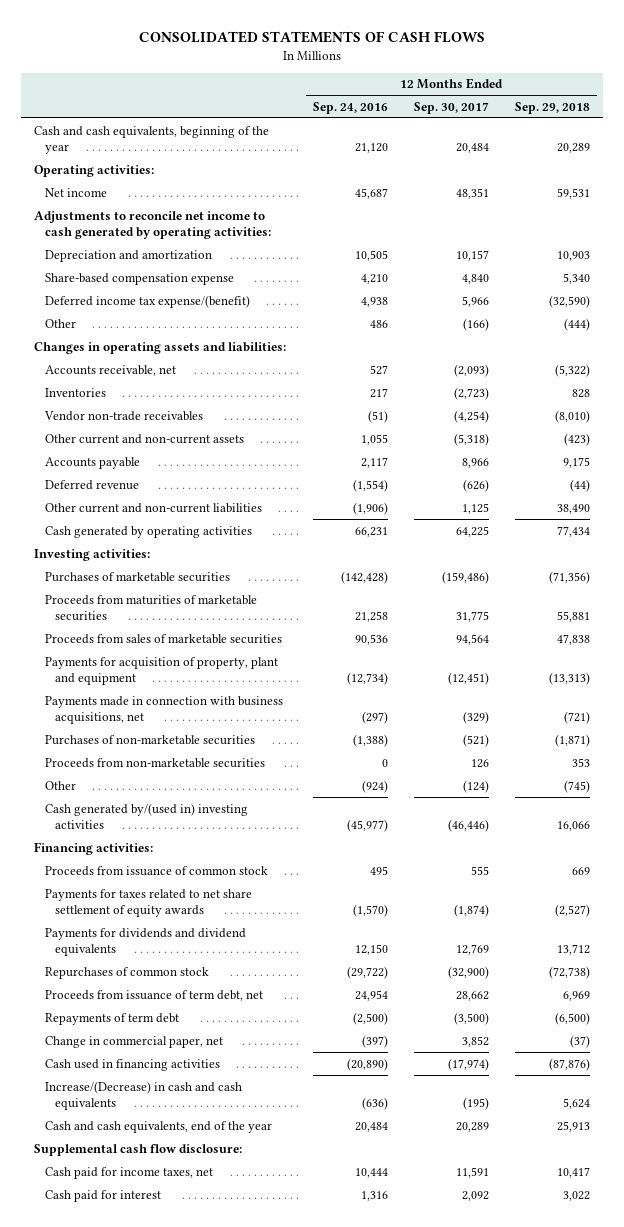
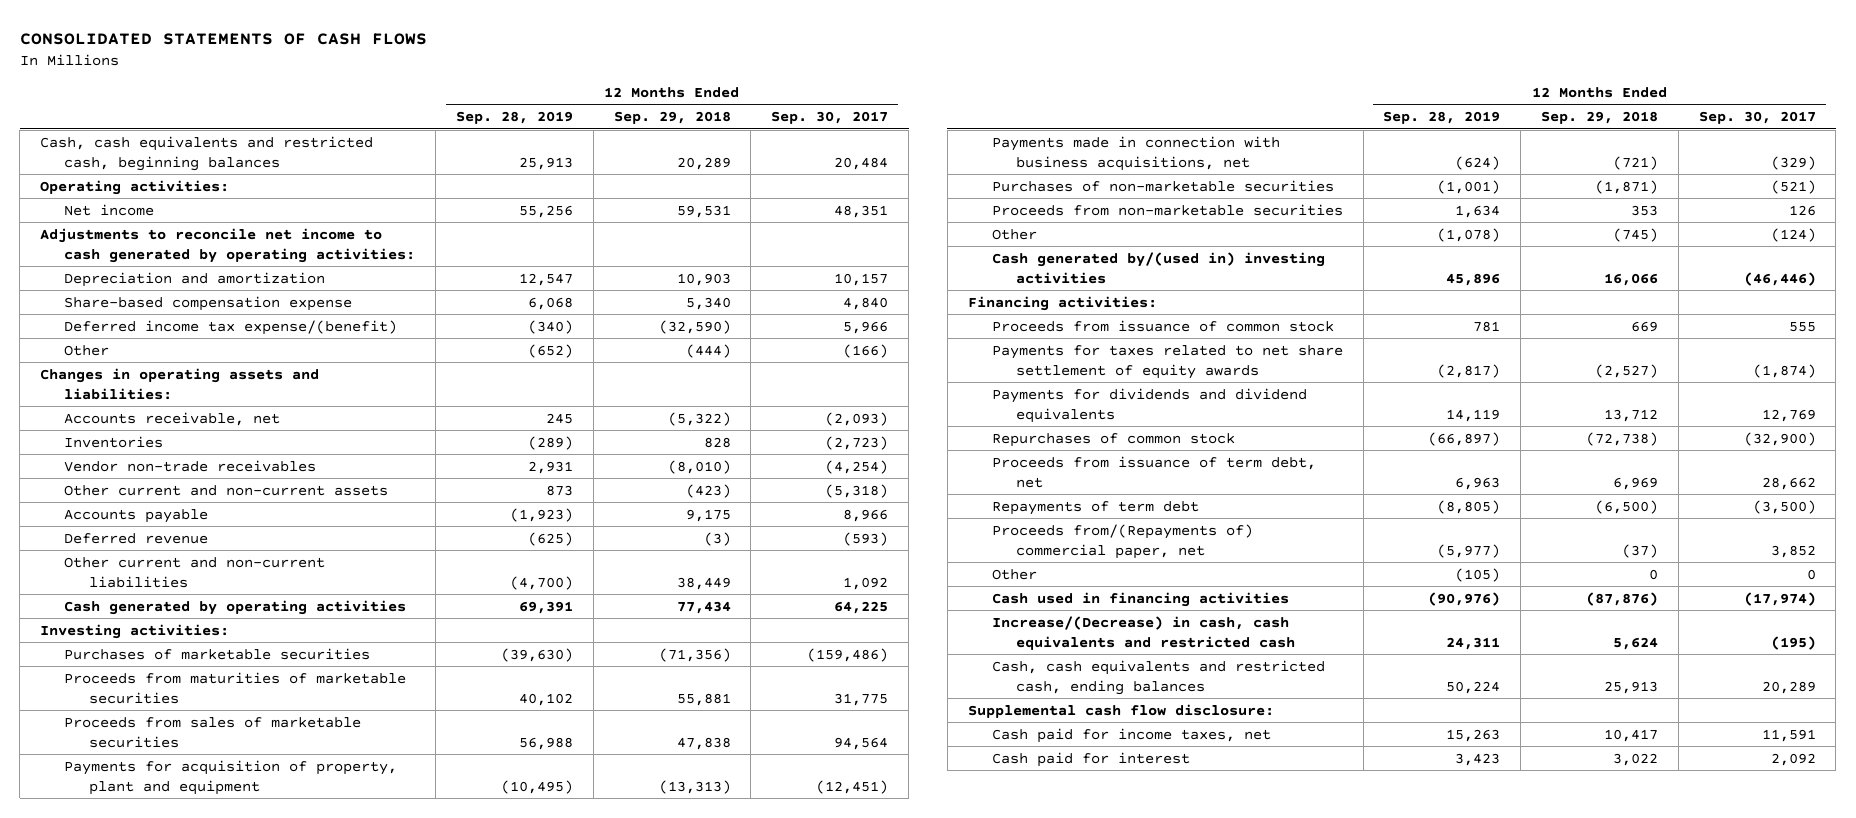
[312,101,388,114] Sep. 24, 2016 -> none
none -> [456,111,574,125] Sep. 28, 2019
[34,125,270,154] Cash and cash equivalents, beginning of the year -> [40,135,374,171] Cash, cash equivalents and restricted cash, beginning balances
[462,478,489,492] (626) -> [843,531,889,546] (593)
[570,478,591,492] (44) -> [703,531,731,546] (3)
[461,502,489,514] 1,125 -> [843,576,889,590] 1,092
[557,503,591,514] 38,490 -> [676,576,731,590] 38,449
[44,1035,223,1048] Change in commercial paper, net -> [991,523,1253,559] Proceeds from/(Repayments of) commercial paper, net
none -> [991,568,1037,580] Other
[44,1080,242,1110] Increase/(Decrease) in cash and cash equivalents -> [991,615,1295,650] Increase/(Decrease) in cash, cash equivalents and restricted cash
[44,1120,272,1133] Cash and cash equivalents, end of the year -> [991,659,1325,695] Cash, cash equivalents and restricted cash, ending balances

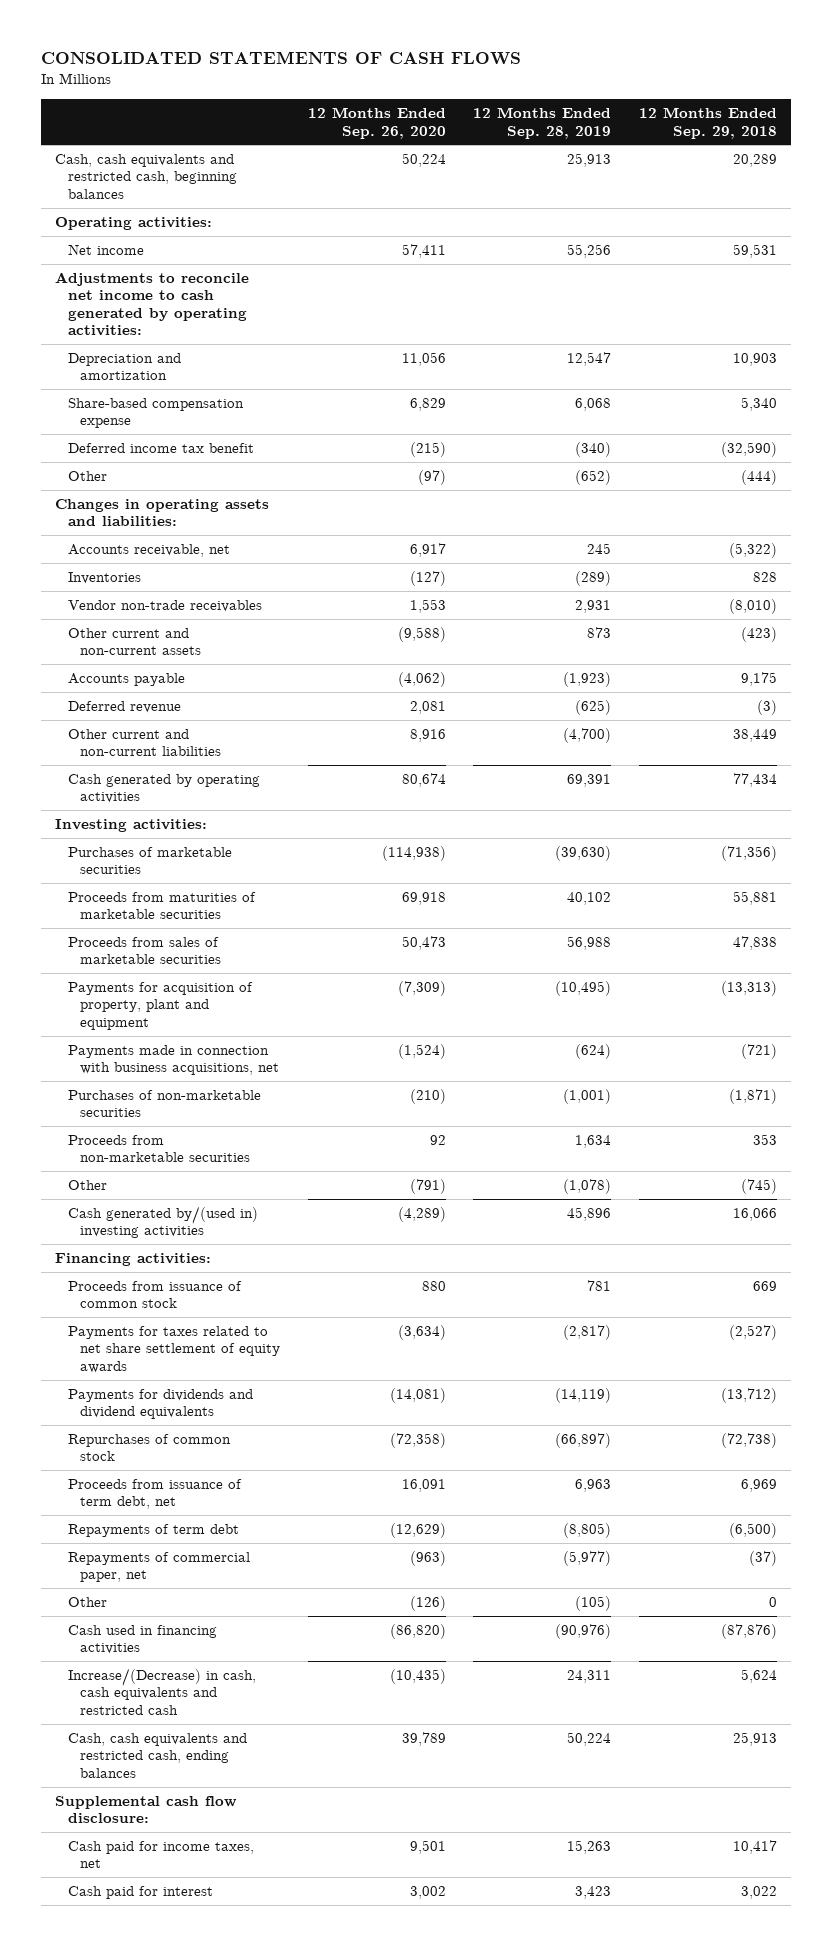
[771,111,889,125] Sep. 30, 2017 -> none
none -> [307,107,446,139] 12 Months Ended Sep. 26, 2020
[64,319,398,335] Deferred income tax expense/(benefit) -> [67,443,254,454] Deferred income tax benefit
[1446,408,1501,422] 14,119 -> [555,1388,612,1404] (14,119)
[1604,408,1659,422] 13,712 -> [720,1388,777,1404] (13,712)
[991,523,1253,559] Proceeds from/(Repayments of) commercial paper, net -> [67,1552,250,1583] Repayments of commercial paper, net

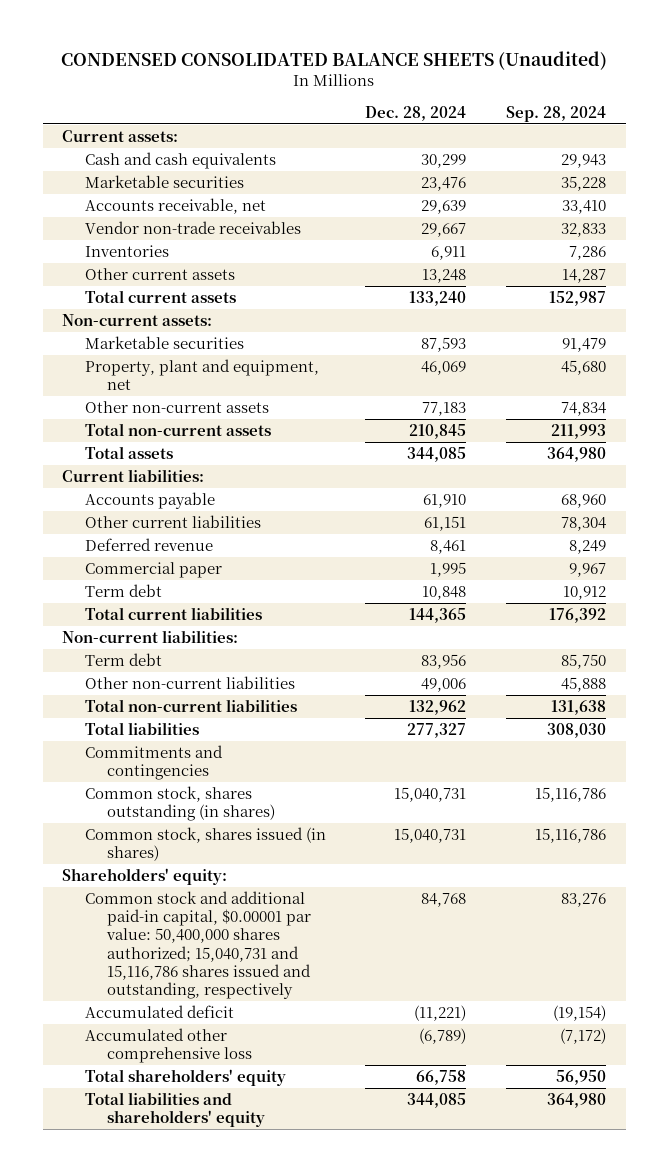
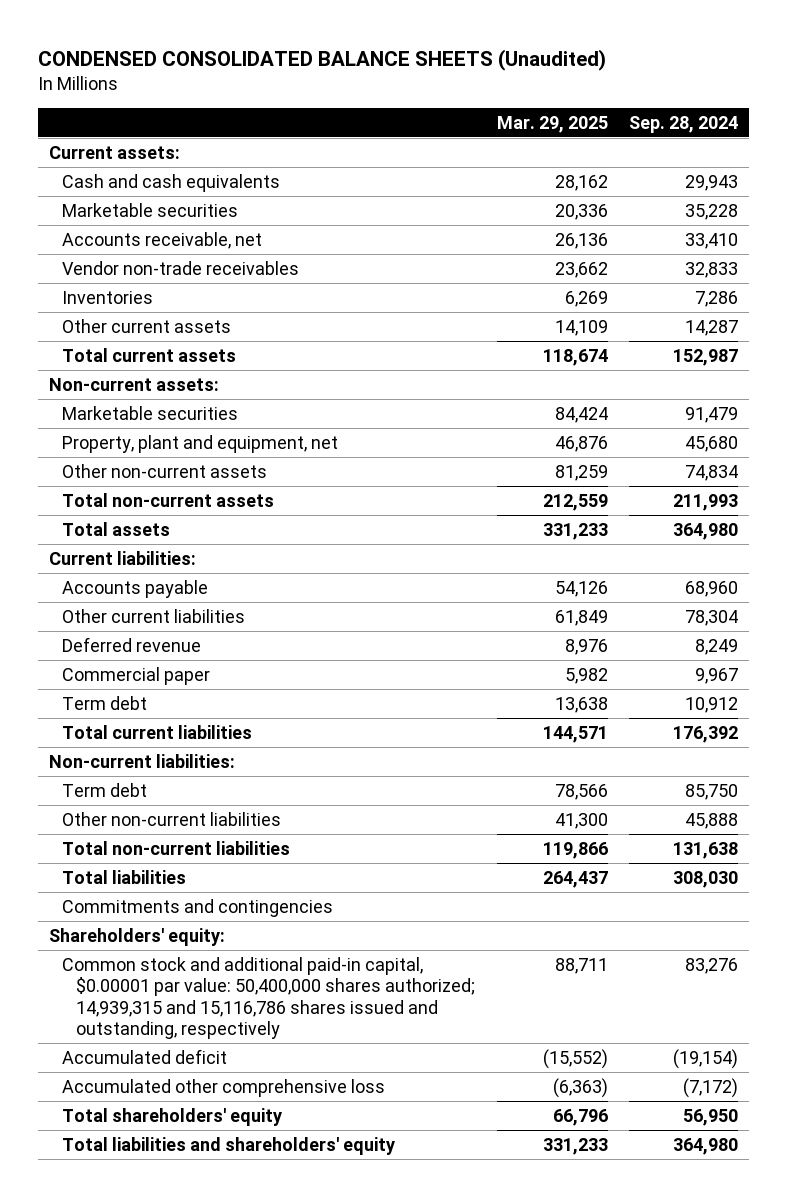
[365,105,467,121] Dec. 28, 2024 -> none
none -> [496,115,608,133] Mar. 29, 2025
[84,785,276,822] Common stock, shares outstanding (in shares) -> none
[84,826,326,862] Common stock, shares issued (in shares) -> none
[84,890,312,1000] Common stock and additional paid-in capital, $0.00001 par value: 50,400,000 shares authorized; 15,040,731 and 15,116,786 shares issued and outstanding, respectively -> [62,956,476,1040] Common stock and additional paid-in capital, $0.00001 par value: 50,400,000 shares authorized; 14,939,315 and 15,116,786 shares issued and outstanding, respectively

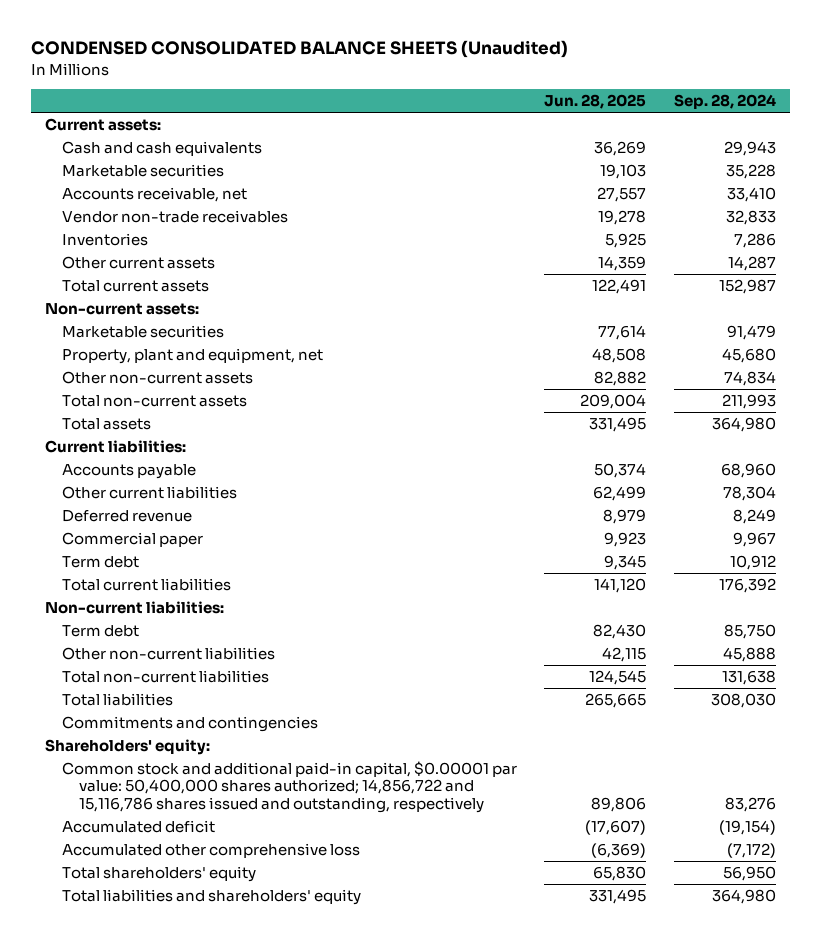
[496,115,608,133] Mar. 29, 2025 -> none
none -> [544,94,647,110] Jun. 28, 2025
[62,956,476,1040] Common stock and additional paid-in capital, $0.00001 par value: 50,400,000 shares authorized; 14,939,315 and 15,116,786 shares issued and outstanding, respectively -> [62,760,518,813] Common stock and additional paid-in capital, $0.00001 par value: 50,400,000 shares authorized; 14,856,722 and 15,116,786 shares issued and outstanding, respectively

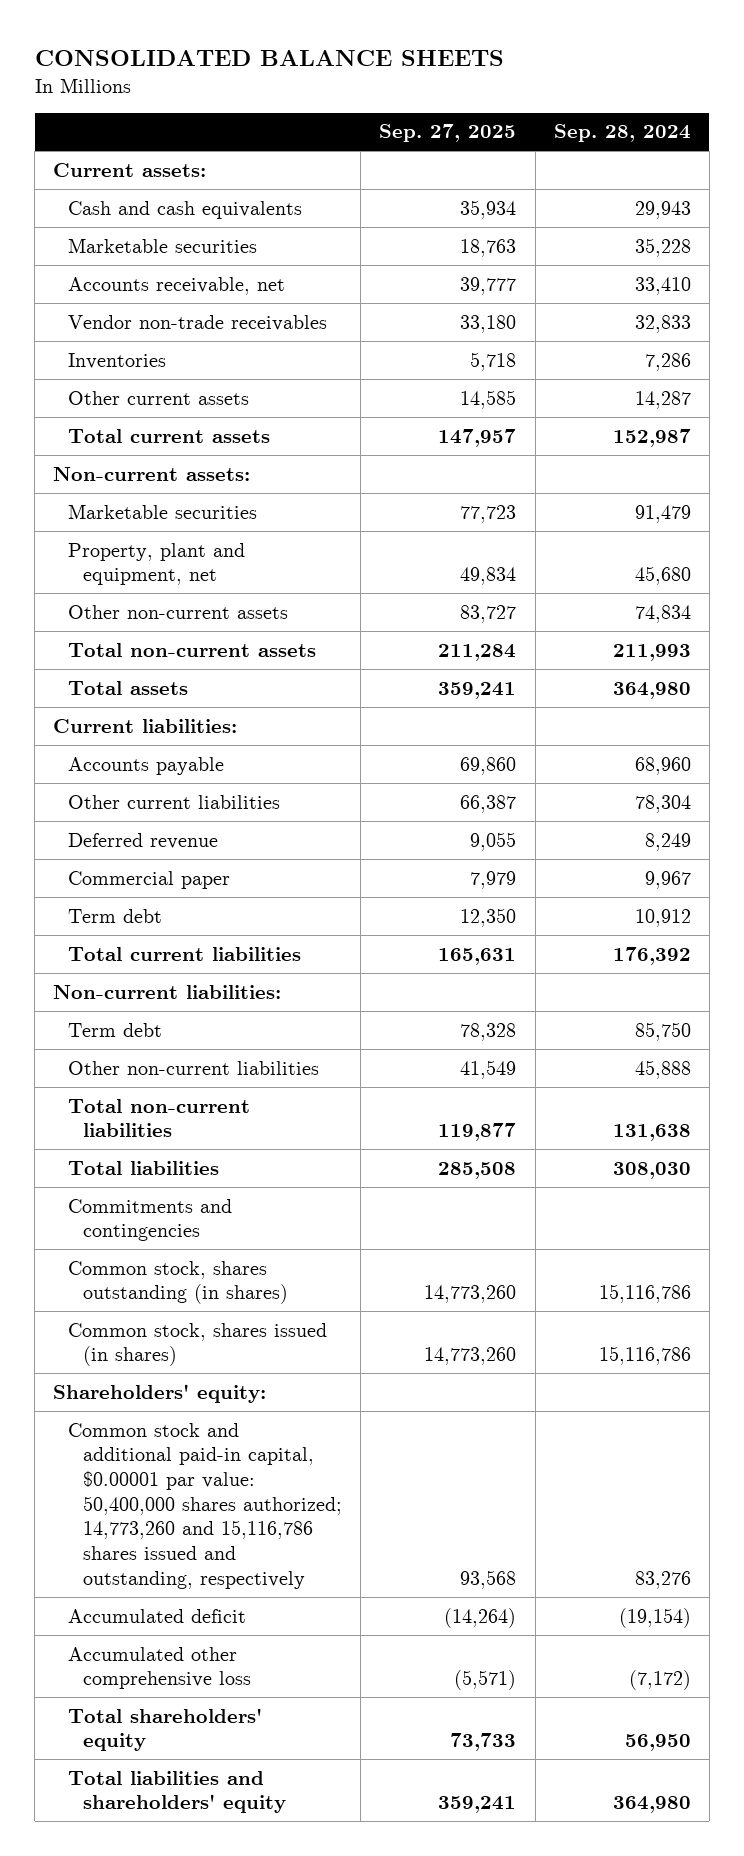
[31,40,569,59] CONDENSED CONSOLIDATED BALANCE SHEETS (Unaudited) -> [34,49,504,66] CONSOLIDATED BALANCE SHEETS
[544,94,647,110] Jun. 28, 2025 -> none
none -> [379,124,517,143] Sep. 27, 2025
none -> [68,1260,289,1305] Common stock, shares outstanding (in shares)
none -> [68,1322,328,1367] Common stock, shares issued (in shares)
[62,760,518,813] Common stock and additional paid-in capital, $0.00001 par value: 50,400,000 shares authorized; 14,856,722 and 15,116,786 shares issued and outstanding, respectively -> [68,1422,343,1589] Common stock and additional paid-in capital, $0.00001 par value: 50,400,000 shares authorized; 14,773,260 and 15,116,786 shares issued and outstanding, respectively

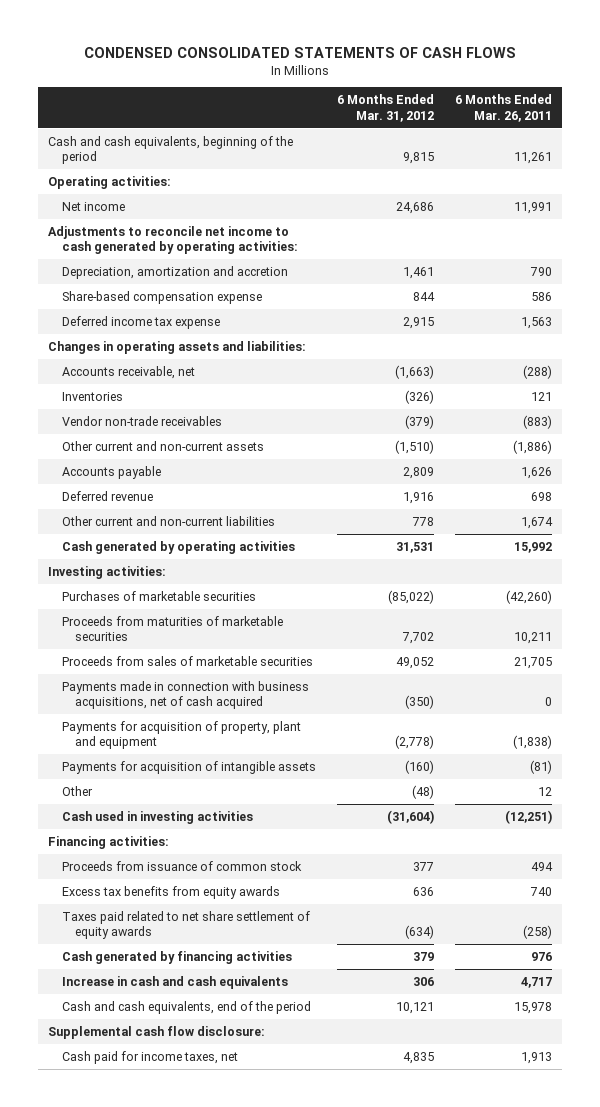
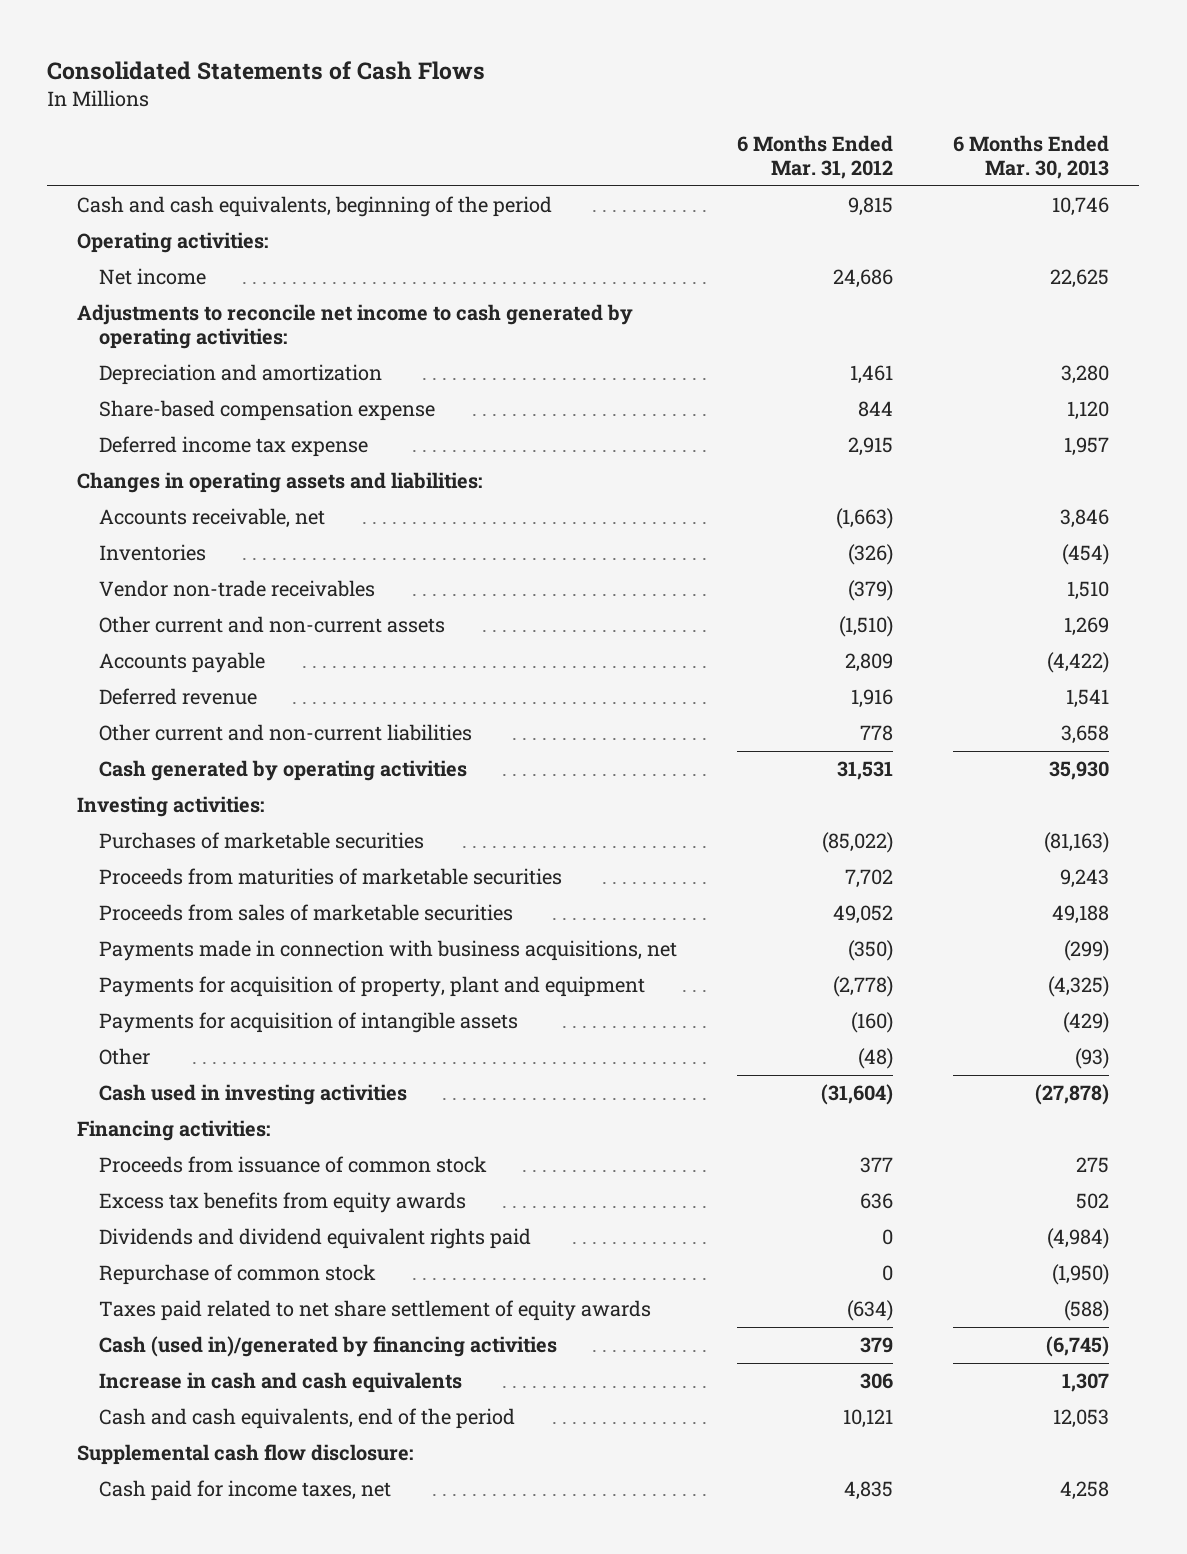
[84,46,517,58] CONDENSED CONSOLIDATED STATEMENTS OF CASH FLOWS -> [47,60,486,80] Consolidated Statements of Cash Flows
[454,94,552,122] 6 Months Ended Mar. 26, 2011 -> none
none -> [953,135,1110,180] 6 Months Ended Mar. 30, 2013
[61,265,288,279] Depreciation, amortization and accretion -> [98,364,382,386] Depreciation and amortization
[61,680,309,710] Payments made in connection with business acquisitions, net of cash acquired -> [98,940,677,962] Payments made in connection with business acquisitions, net
none -> [98,1228,531,1250] Dividends and dividend equivalent rights paid
none -> [98,1264,376,1286] Repurchase of common stock
[61,950,292,964] Cash generated by financing activities -> [98,1336,557,1358] Cash (used in)/generated by financing activities

